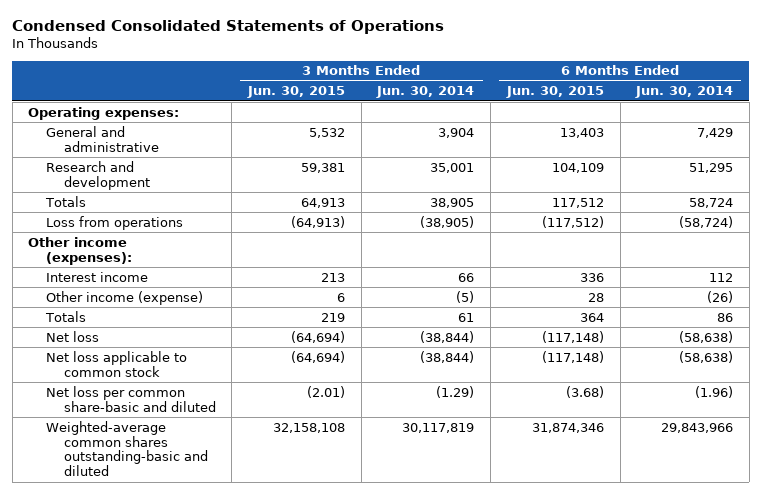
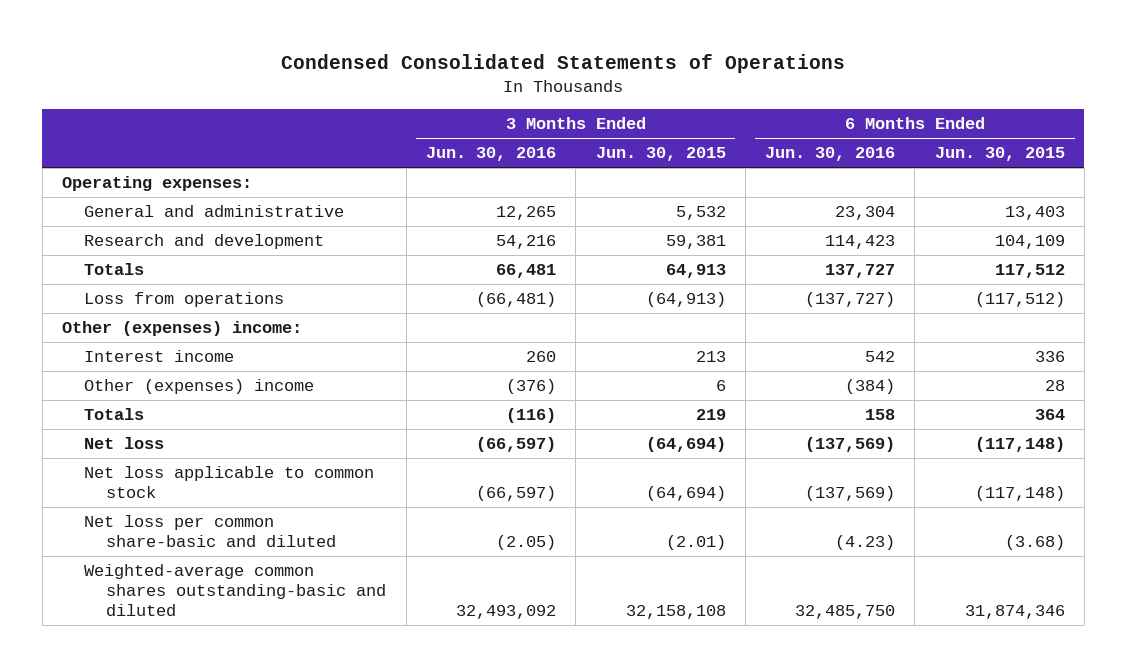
[376,86,475,99] Jun. 30, 2014 -> none
[635,86,734,99] Jun. 30, 2014 -> none
none -> [425,147,556,162] Jun. 30, 2016
none -> [765,147,896,162] Jun. 30, 2016
[28,236,133,265] Other income (expenses): -> [62,321,303,337] Other (expenses) income:
[46,290,204,305] Other income (expense) -> [84,379,315,395] Other (expenses) income

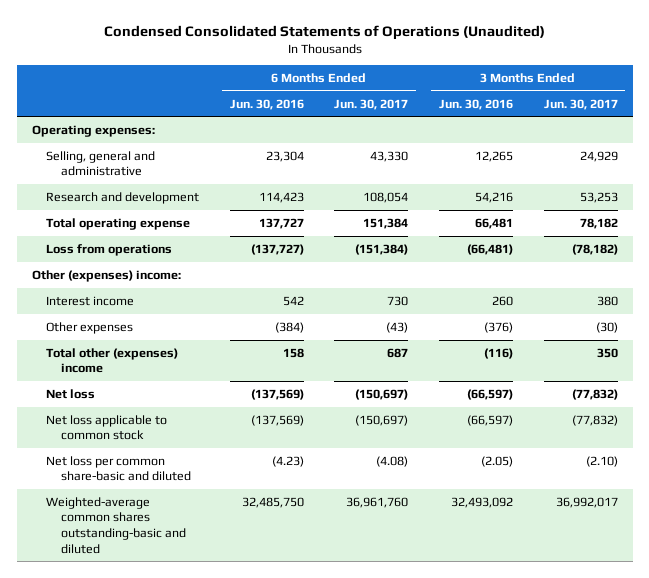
[281,53,846,73] Condensed Consolidated Statements of Operations -> [103,24,545,40] Condensed Consolidated Statements of Operations (Unaudited)
[595,147,726,162] Jun. 30, 2015 -> none
[934,147,1065,162] Jun. 30, 2015 -> none
none -> [334,98,409,110] Jun. 30, 2017
none -> [543,98,618,110] Jun. 30, 2017
[84,205,345,218] General and administrative -> [46,150,156,177] Selling, general and administrative
[84,263,145,276] Totals -> [46,217,191,230] Total operating expense
[84,379,315,395] Other (expenses) income -> [46,321,134,334] Other expenses
[84,408,145,421] Totals -> [46,347,179,374] Total other (expenses) income

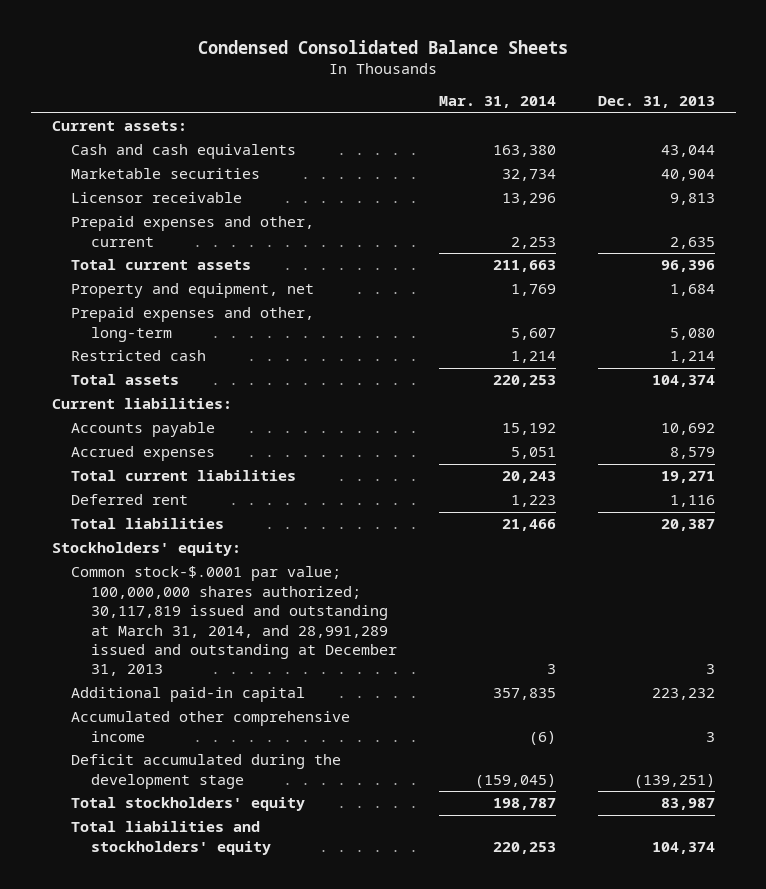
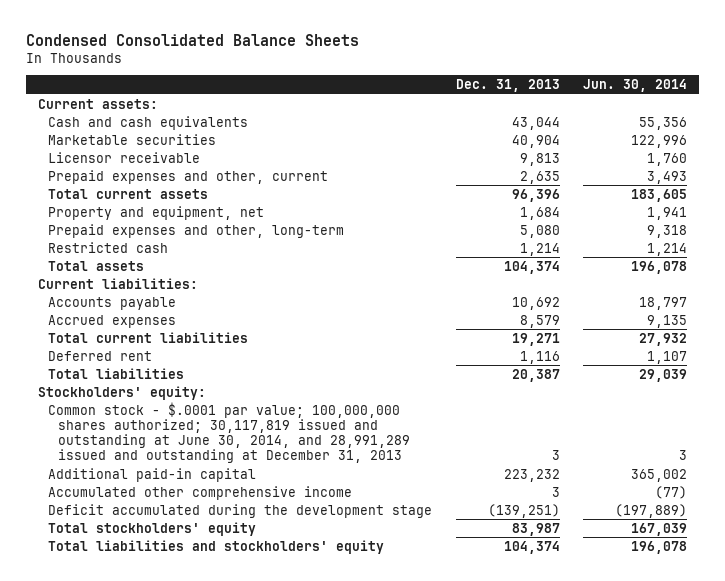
[438,96,556,109] Mar. 31, 2014 -> none
none -> [583,79,688,93] Jun. 30, 2014
[71,566,397,677] Common stock-$.0001 par value; 100,000,000 shares authorized; 30,117,819 issued and outstanding at March 31, 2014, and 28,991,289 issued and outstanding at December 31, 2013 -> [47,401,410,464] Common stock - $.0001 par value; 100,000,000 shares authorized; 30,117,819 issued and outstanding at June 30, 2014, and 28,991,289 issued and outstanding at December 31, 2013

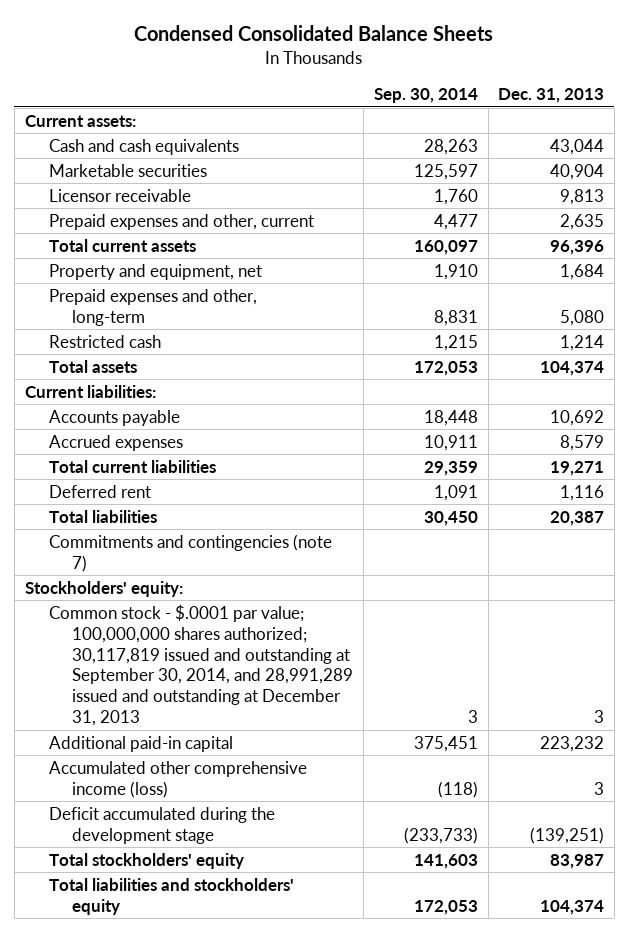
[583,79,688,93] Jun. 30, 2014 -> none
none -> [373,88,478,104] Sep. 30, 2014
none -> [48,533,332,572] Commitments and contingencies (note 7)
[47,401,410,464] Common stock - $.0001 par value; 100,000,000 shares authorized; 30,117,819 issued and outstanding at June 30, 2014, and 28,991,289 issued and outstanding at December 31, 2013 -> [48,603,354,727] Common stock - $.0001 par value; 100,000,000 shares authorized; 30,117,819 issued and outstanding at September 30, 2014, and 28,991,289 issued and outstanding at December 31, 2013
[47,485,352,500] Accumulated other comprehensive income -> [48,760,307,798] Accumulated other comprehensive income (loss)

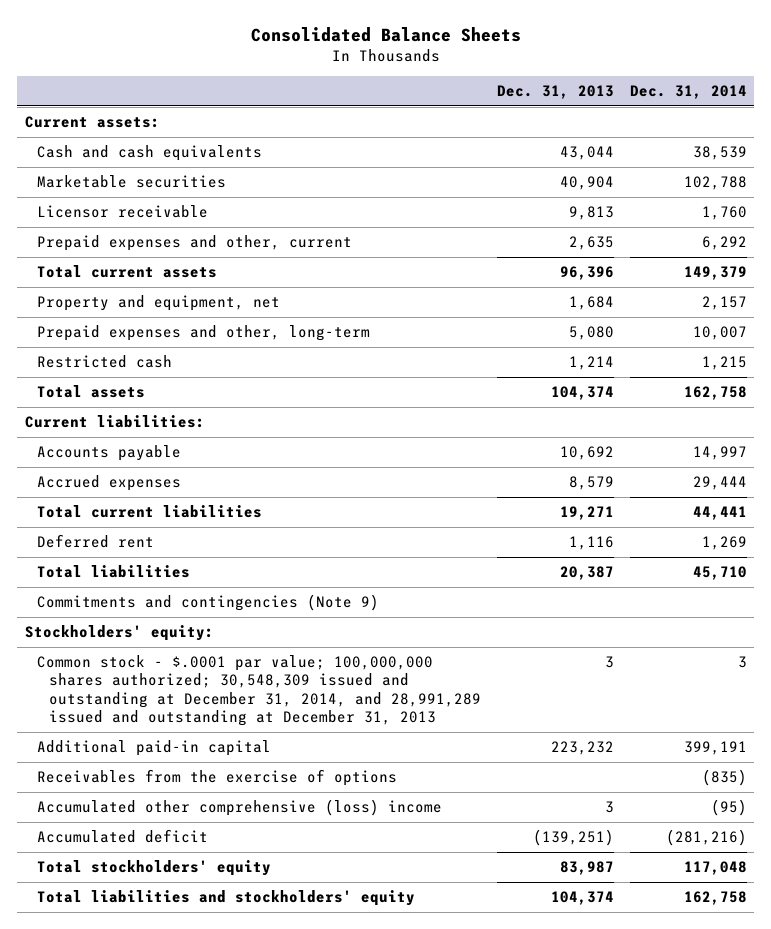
[134,25,494,42] Condensed Consolidated Balance Sheets -> [250,26,521,42] Consolidated Balance Sheets
[373,88,478,104] Sep. 30, 2014 -> none
none -> [629,85,747,100] Dec. 31, 2014
[48,533,332,572] Commitments and contingencies (note 7) -> [37,594,380,612] Commitments and contingencies (Note 9)
[48,603,354,727] Common stock - $.0001 par value; 100,000,000 shares authorized; 30,117,819 issued and outstanding at September 30, 2014, and 28,991,289 issued and outstanding at December 31, 2013 -> [37,655,482,727] Common stock - $.0001 par value; 100,000,000 shares authorized; 30,548,309 issued and outstanding at December 31, 2014, and 28,991,289 issued and outstanding at December 31, 2013
none -> [37,769,398,787] Receivables from the exercise of options
[48,760,307,798] Accumulated other comprehensive income (loss) -> [37,799,443,817] Accumulated other comprehensive (loss) income
[48,806,275,844] Deficit accumulated during the development stage -> [37,829,209,844] Accumulated deficit

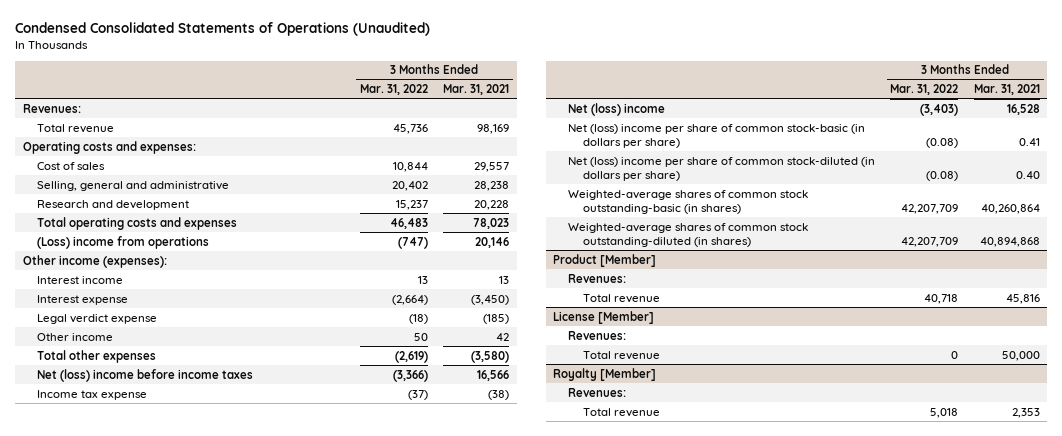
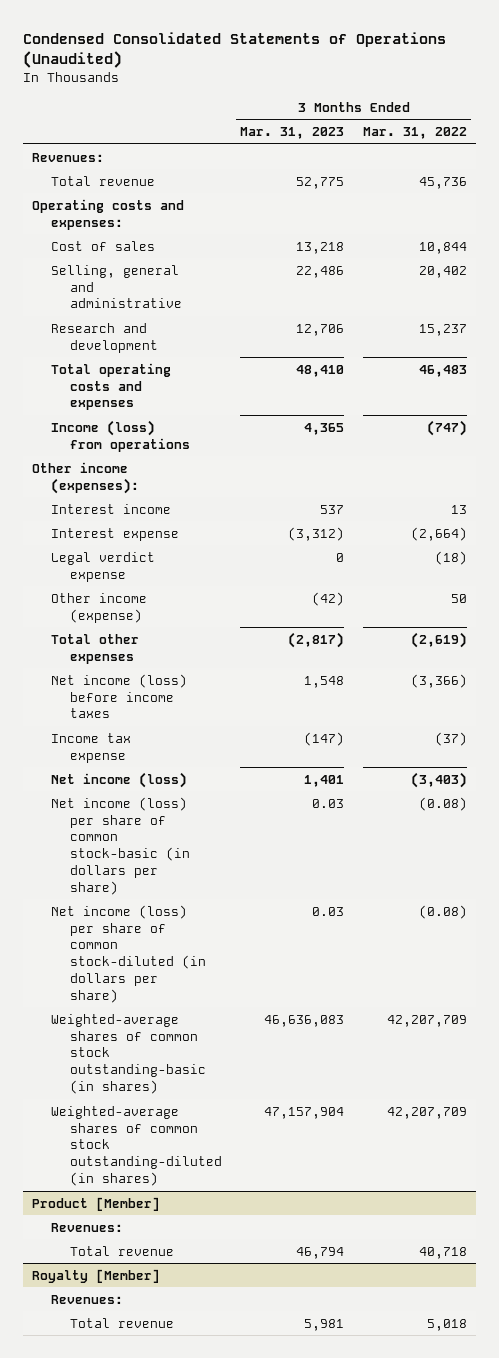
[442,83,509,95] Mar. 31, 2021 -> none
none -> [240,127,345,140] Mar. 31, 2023
[37,235,210,249] (Loss) income from operations -> [51,419,191,452] Income (loss) from operations
[37,332,114,341] Other income -> [51,592,148,623] Other income (expense)
[37,368,254,382] Net (loss) income before income taxes -> [51,673,188,719] Net income (loss) before income taxes
[568,102,666,116] Net (loss) income -> [51,771,188,788] Net income (loss)
[568,123,866,148] Net (loss) income per share of common stock-basic (in dollars per share) -> [51,796,191,895] Net income (loss) per share of common stock-basic (in dollars per share)
[568,156,876,181] Net (loss) income per share of common stock-diluted (in dollars per share) -> [51,904,207,1003] Net income (loss) per share of common stock-diluted (in dollars per share)
[553,310,655,324] License [Member] -> none
[568,330,627,340] Revenues: -> none
[582,350,660,360] Total revenue -> none

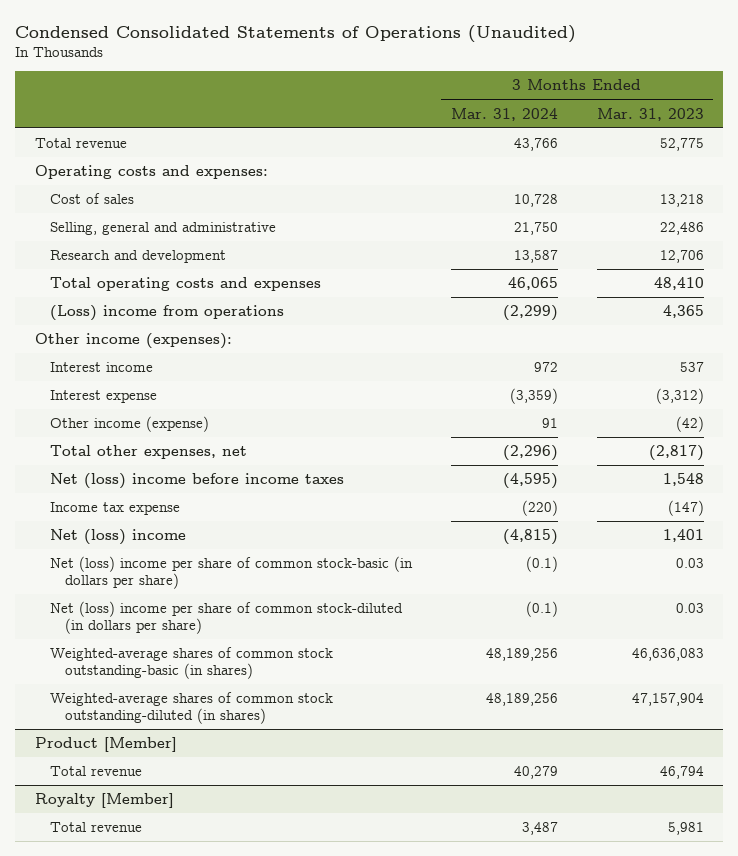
[362,127,467,140] Mar. 31, 2022 -> none
none -> [450,107,558,121] Mar. 31, 2024
[32,152,105,162] Revenues: -> none
[51,419,191,452] Income (loss) from operations -> [49,305,284,322] (Loss) income from operations
[51,551,156,582] Legal verdict expense -> none
[51,633,140,664] Total other expenses -> [49,445,247,460] Total other expenses, net
[51,673,188,719] Net income (loss) before income taxes -> [49,473,344,490] Net (loss) income before income taxes
[51,771,188,788] Net income (loss) -> [49,529,186,546] Net (loss) income
[51,796,191,895] Net income (loss) per share of common stock-basic (in dollars per share) -> [49,556,413,590] Net (loss) income per share of common stock-basic (in dollars per share)
[51,904,207,1003] Net income (loss) per share of common stock-diluted (in dollars per share) -> [49,601,403,635] Net (loss) income per share of common stock-diluted (in dollars per share)
[51,1222,124,1232] Revenues: -> none
[51,1294,124,1304] Revenues: -> none

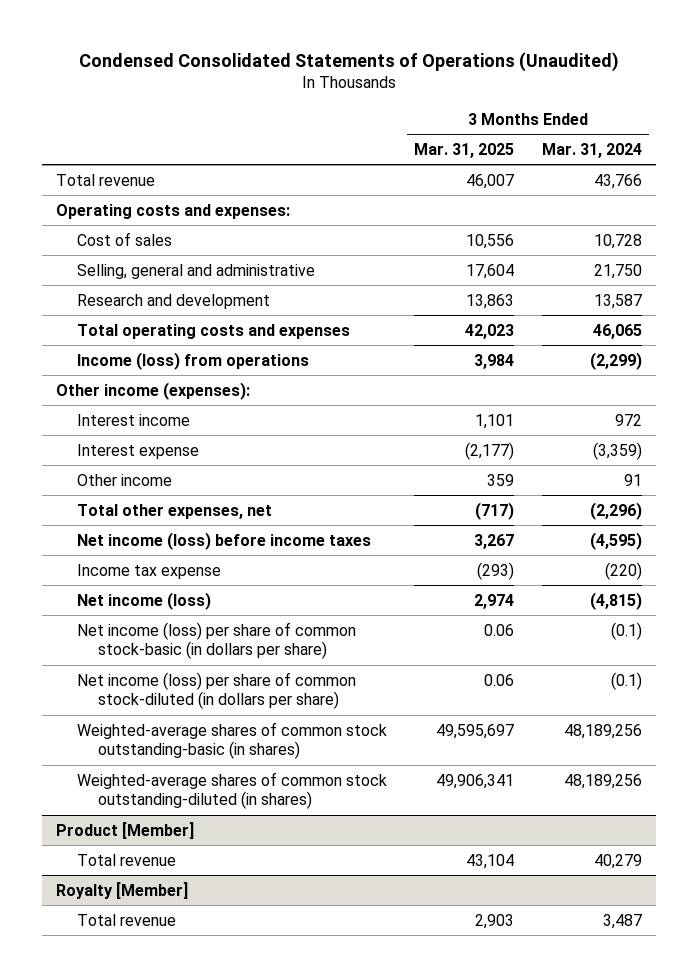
[596,107,704,121] Mar. 31, 2023 -> none
none -> [414,142,515,158] Mar. 31, 2025
[49,305,284,322] (Loss) income from operations -> [76,351,309,370] Income (loss) from operations
[49,416,209,433] Other income (expense) -> [76,473,172,486] Other income
[49,473,344,490] Net (loss) income before income taxes -> [76,531,371,550] Net income (loss) before income taxes
[49,529,186,546] Net (loss) income -> [76,591,211,610] Net income (loss)
[49,556,413,590] Net (loss) income per share of common stock-basic (in dollars per share) -> [76,621,356,660] Net income (loss) per share of common stock-basic (in dollars per share)
[49,601,403,635] Net (loss) income per share of common stock-diluted (in dollars per share) -> [76,671,356,710] Net income (loss) per share of common stock-diluted (in dollars per share)

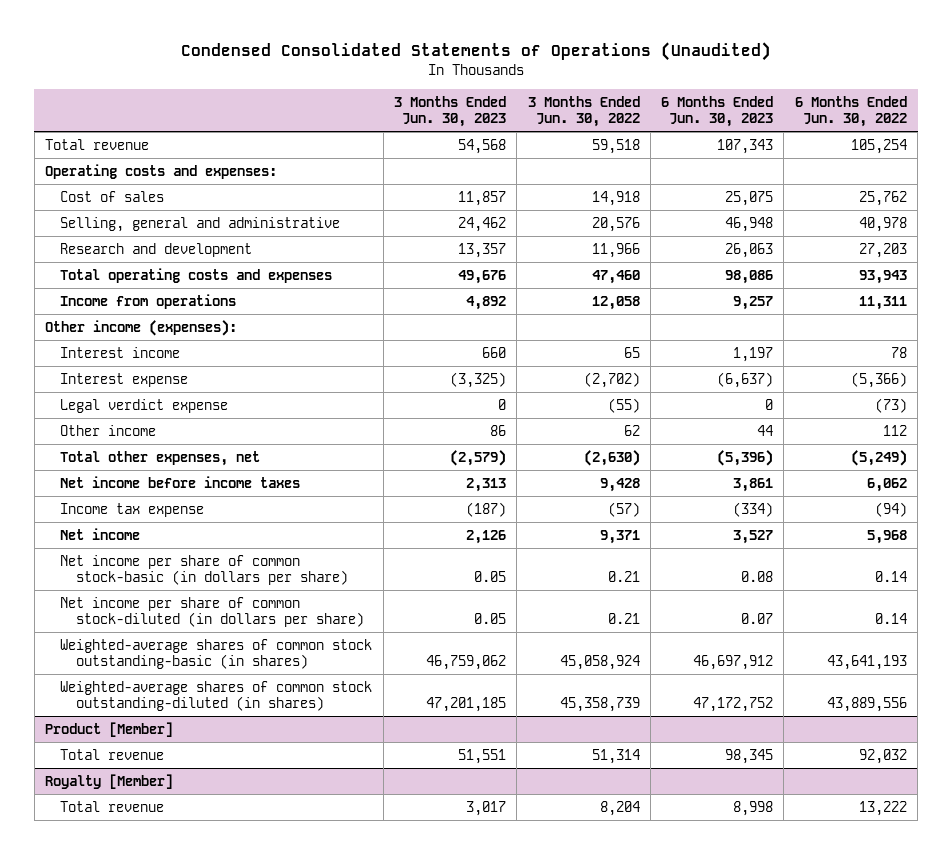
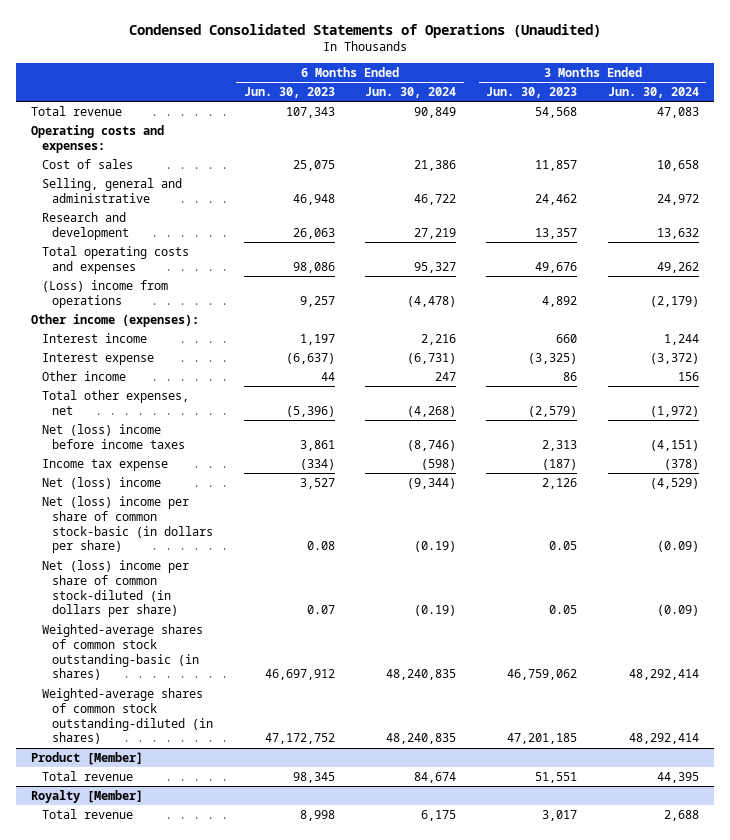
[527,95,640,128] 3 Months Ended Jun. 30, 2022 -> none
[794,95,907,128] 6 Months Ended Jun. 30, 2022 -> none
none -> [365,87,457,99] Jun. 30, 2024
none -> [607,87,699,99] Jun. 30, 2024
[60,293,237,309] Income from operations -> [41,279,168,308] (Loss) income from operations
[60,398,229,413] Legal verdict expense -> none
[60,475,301,488] Net income before income taxes -> [41,423,186,449] Net (loss) income before income taxes
[60,527,141,540] Net income -> [41,476,161,489] Net (loss) income
[60,554,348,586] Net income per share of common stock-basic (in dollars per share) -> [41,495,214,554] Net (loss) income per share of common stock-basic (in dollars per share)
[60,596,364,628] Net income per share of common stock-diluted (in dollars per share) -> [41,559,189,618] Net (loss) income per share of common stock-diluted (in dollars per share)

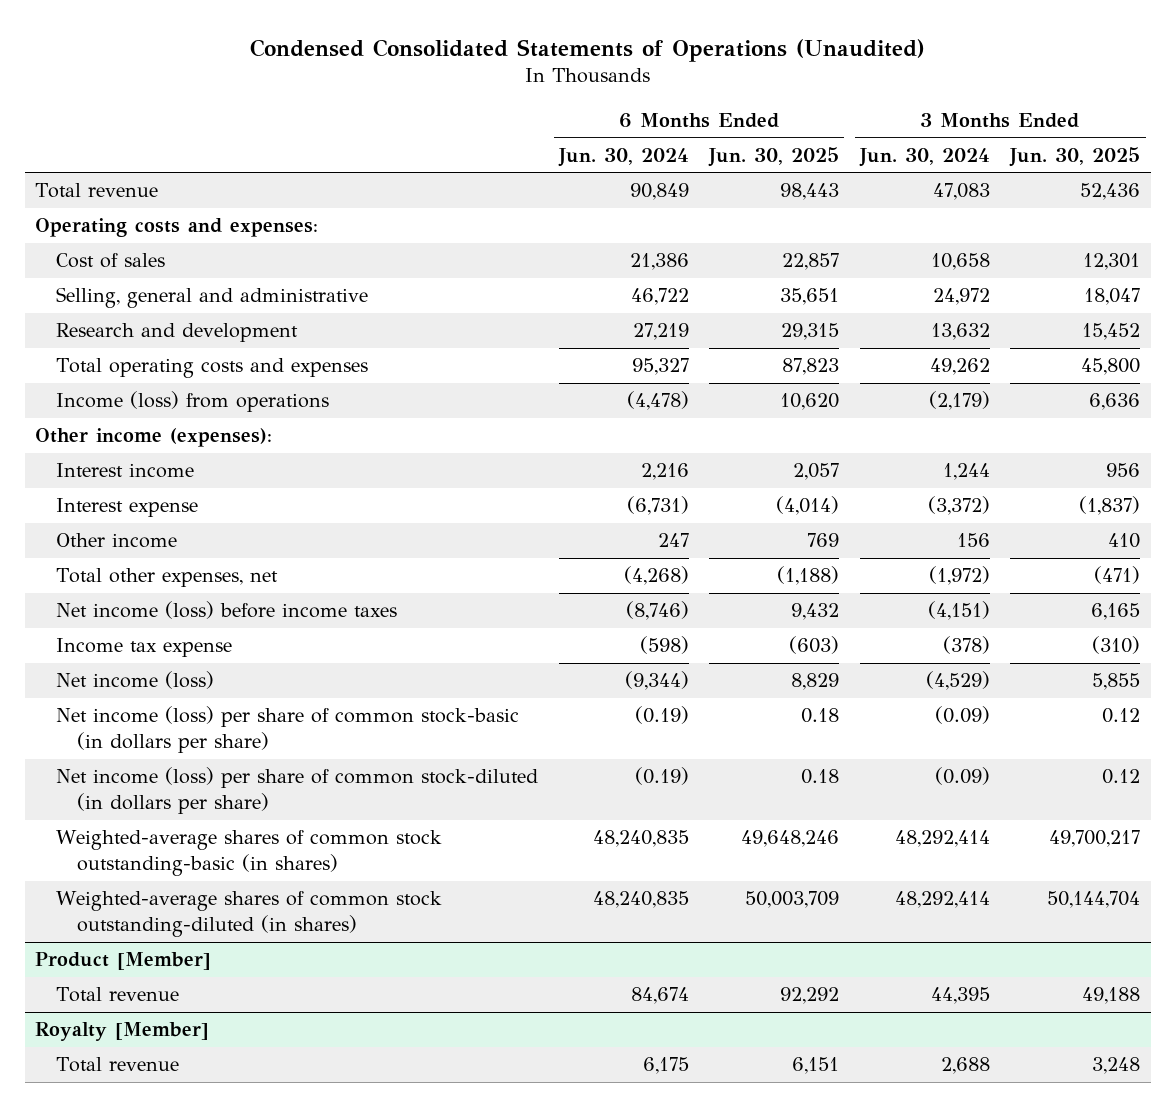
[243,87,335,99] Jun. 30, 2023 -> none
[486,87,578,99] Jun. 30, 2023 -> none
none -> [708,146,840,167] Jun. 30, 2025
none -> [1009,146,1141,167] Jun. 30, 2025
[41,279,168,308] (Loss) income from operations -> [56,391,330,413] Income (loss) from operations
[41,423,186,449] Net (loss) income before income taxes -> [56,601,398,620] Net income (loss) before income taxes
[41,476,161,489] Net (loss) income -> [56,671,215,690] Net income (loss)
[41,495,214,554] Net (loss) income per share of common stock-basic (in dollars per share) -> [56,706,520,753] Net income (loss) per share of common stock-basic (in dollars per share)
[41,559,189,618] Net (loss) income per share of common stock-diluted (in dollars per share) -> [56,767,539,814] Net income (loss) per share of common stock-diluted (in dollars per share)

